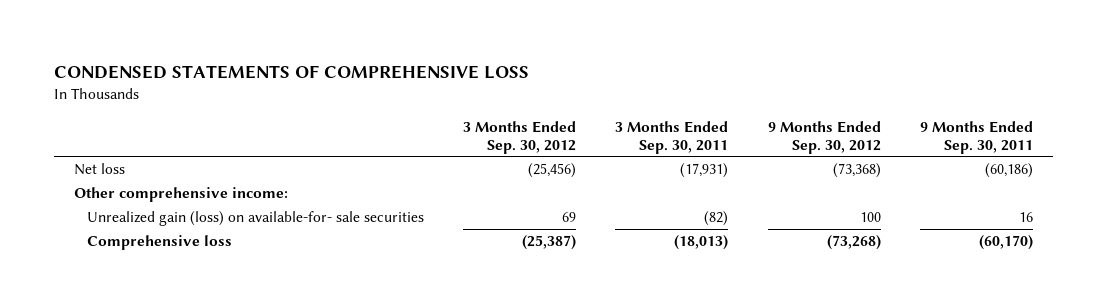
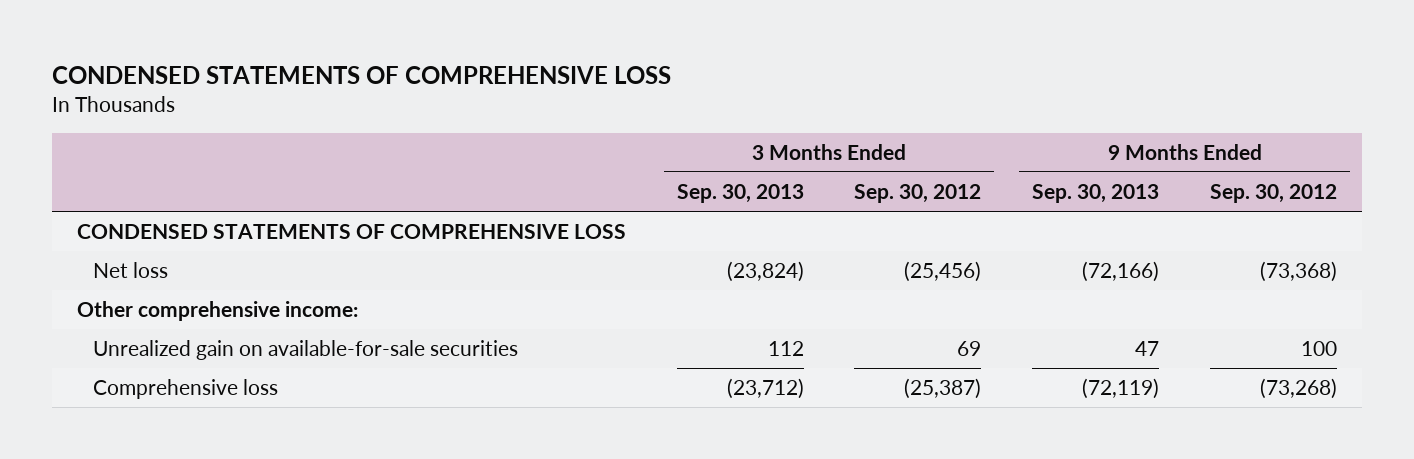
[615,120,729,154] 3 Months Ended Sep. 30, 2011 -> none
[919,120,1033,154] 9 Months Ended Sep. 30, 2011 -> none
none -> [676,184,804,204] Sep. 30, 2013
none -> [1032,184,1160,204] Sep. 30, 2013
none -> [77,224,627,240] CONDENSED STATEMENTS OF COMPREHENSIVE LOSS
[86,210,424,226] Unrealized gain (loss) on available-for- sale securities -> [92,340,518,361] Unrealized gain on available-for-sale securities

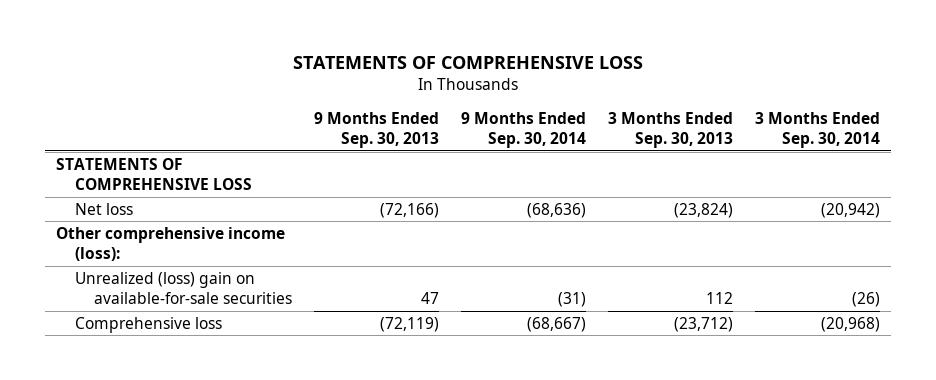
[51,65,671,84] CONDENSED STATEMENTS OF COMPREHENSIVE LOSS -> [293,56,644,70] STATEMENTS OF COMPREHENSIVE LOSS
[854,184,982,204] Sep. 30, 2012 -> none
[1209,184,1337,204] Sep. 30, 2012 -> none
none -> [461,111,587,149] 9 Months Ended Sep. 30, 2014
none -> [755,111,881,149] 3 Months Ended Sep. 30, 2014
[77,224,627,240] CONDENSED STATEMENTS OF COMPREHENSIVE LOSS -> [55,157,253,191] STATEMENTS OF COMPREHENSIVE LOSS
[77,301,359,322] Other comprehensive income: -> [55,226,285,262] Other comprehensive income (loss):
[92,340,518,361] Unrealized gain on available-for-sale securities -> [75,271,293,305] Unrealized (loss) gain on available-for-sale securities

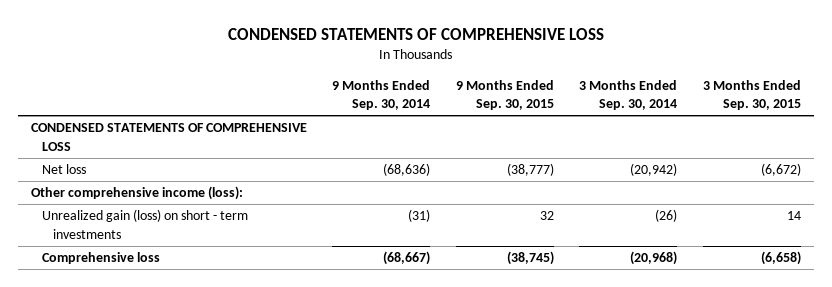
[293,56,644,70] STATEMENTS OF COMPREHENSIVE LOSS -> [227,28,604,41] CONDENSED STATEMENTS OF COMPREHENSIVE LOSS
[314,111,440,149] 9 Months Ended Sep. 30, 2013 -> none
[608,111,734,149] 3 Months Ended Sep. 30, 2013 -> none
none -> [455,79,554,111] 9 Months Ended Sep. 30, 2015
none -> [702,79,801,111] 3 Months Ended Sep. 30, 2015
[55,157,253,191] STATEMENTS OF COMPREHENSIVE LOSS -> [30,123,307,151] CONDENSED STATEMENTS OF COMPREHENSIVE LOSS
[75,271,293,305] Unrealized (loss) gain on available-for-sale securities -> [41,209,248,239] Unrealized gain (loss) on short - term investments

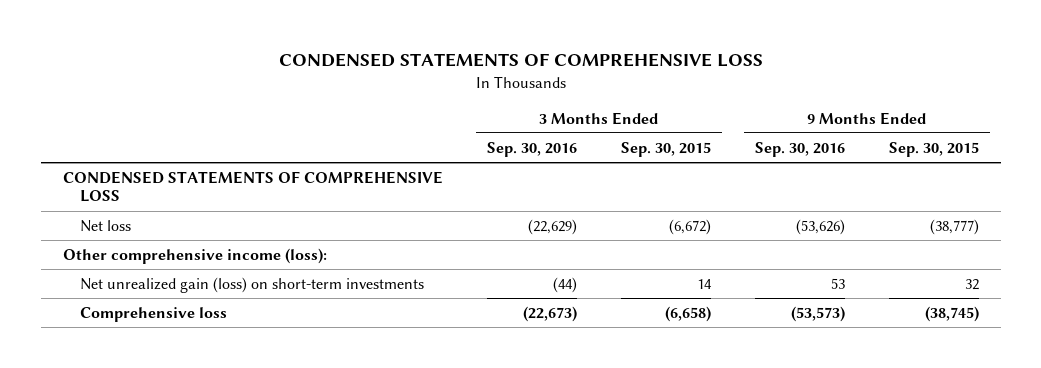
[332,79,431,111] 9 Months Ended Sep. 30, 2014 -> none
[579,79,678,111] 3 Months Ended Sep. 30, 2014 -> none
none -> [486,141,577,157] Sep. 30, 2016
none -> [754,141,845,157] Sep. 30, 2016
[41,209,248,239] Unrealized gain (loss) on short - term investments -> [79,276,424,293] Net unrealized gain (loss) on short-term investments

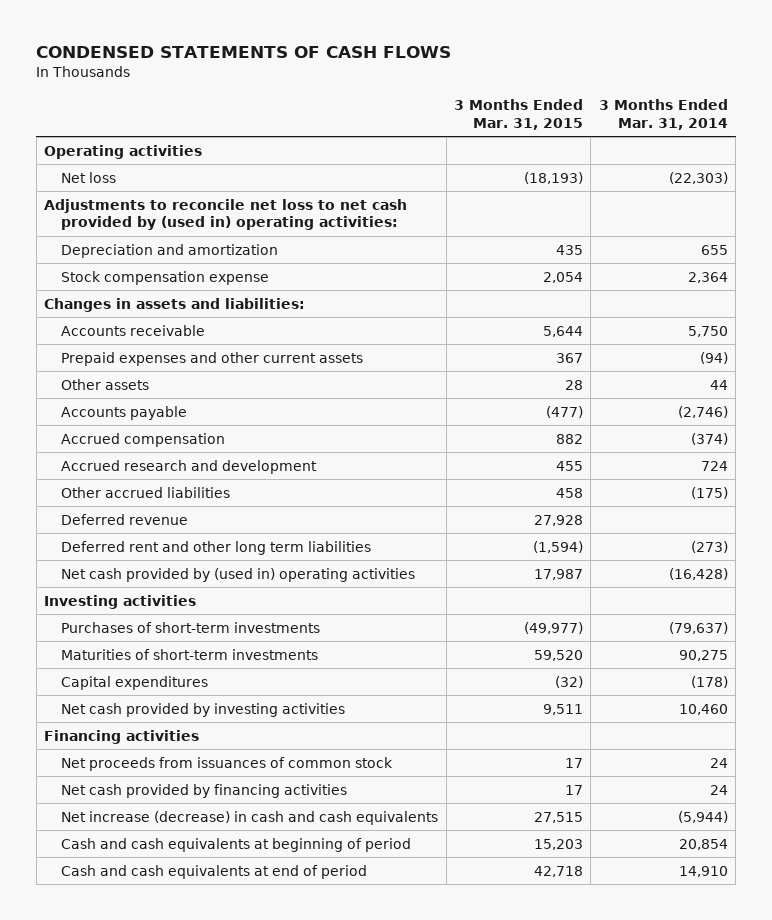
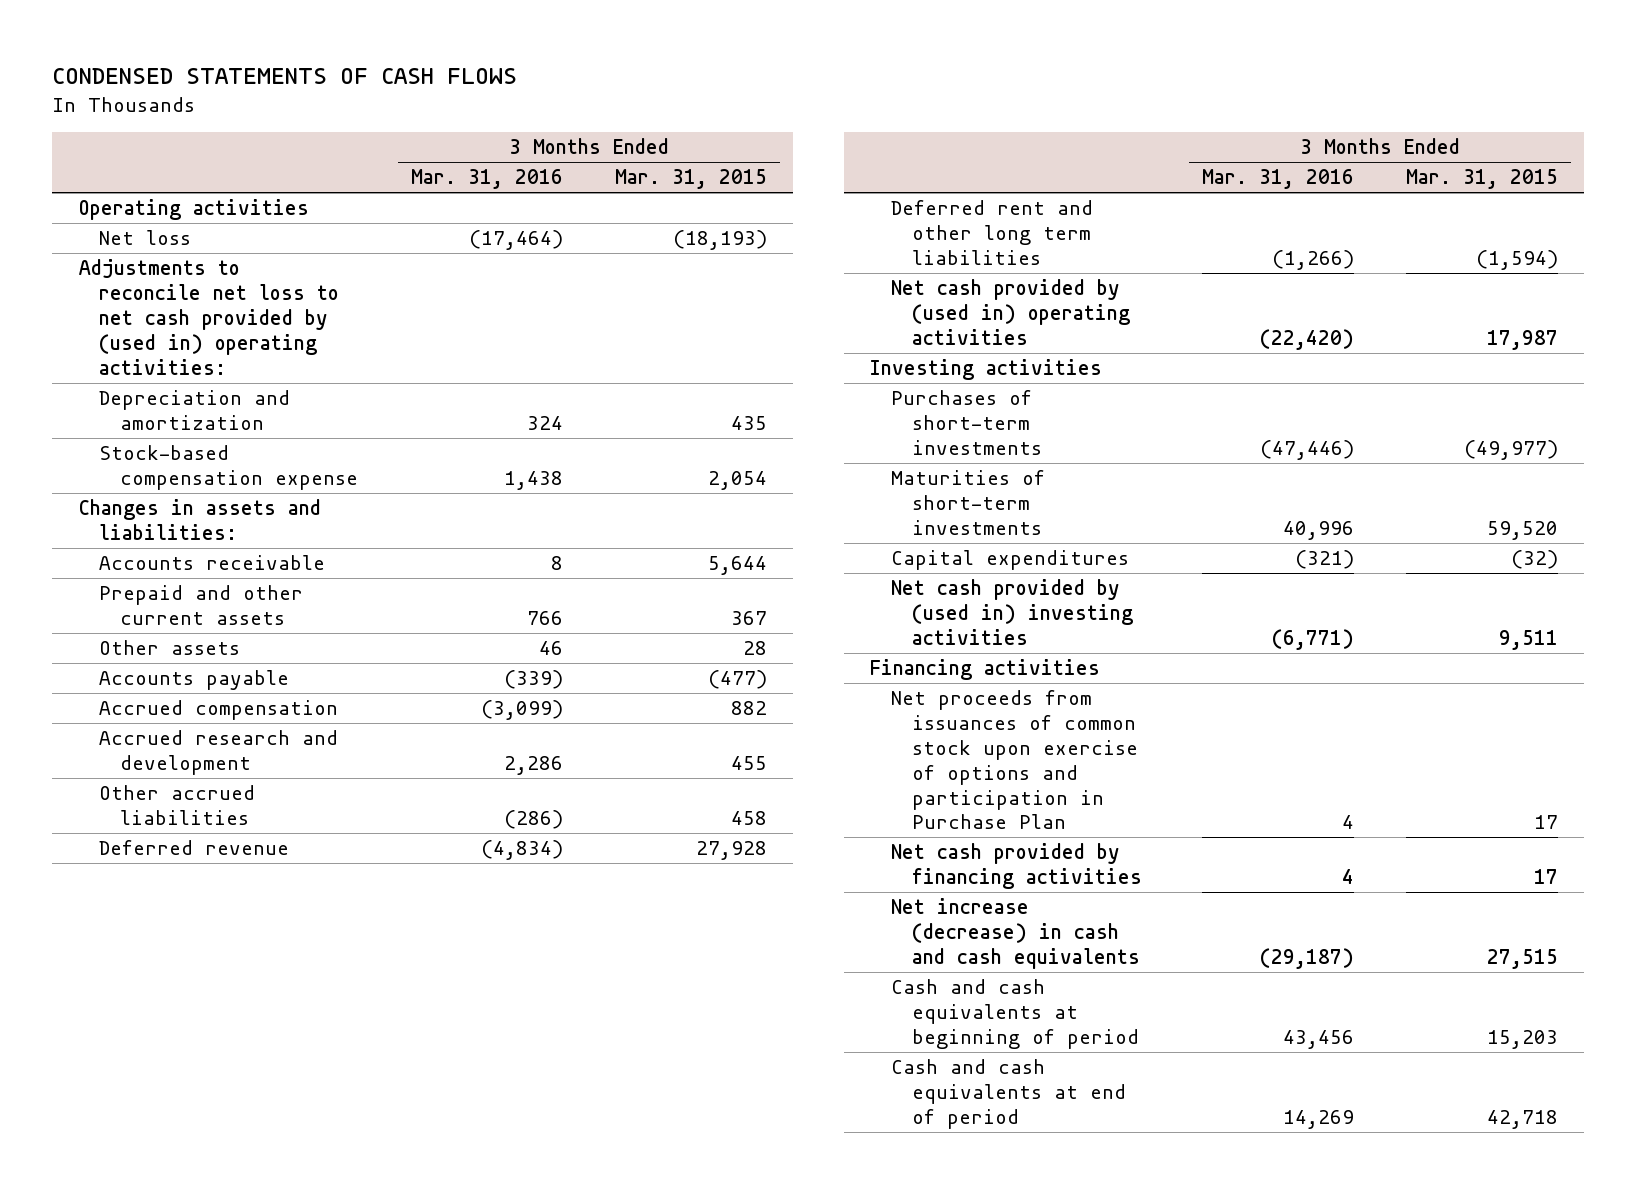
[598,99,728,130] 3 Months Ended Mar. 31, 2014 -> none
none -> [410,169,563,190] Mar. 31, 2016
[61,270,270,285] Stock compensation expense -> [99,445,359,490] Stock-based compensation expense
[61,351,364,366] Prepaid expenses and other current assets -> [99,585,304,625] Prepaid and other current assets
[61,702,346,717] Net cash provided by investing activities -> [890,579,1133,645] Net cash provided by (used in) investing activities
[61,756,394,771] Net proceeds from issuances of common stock -> none
none -> [890,690,1138,830] Net proceeds from issuances of common stock upon exercise of options and participation in Purchase Plan

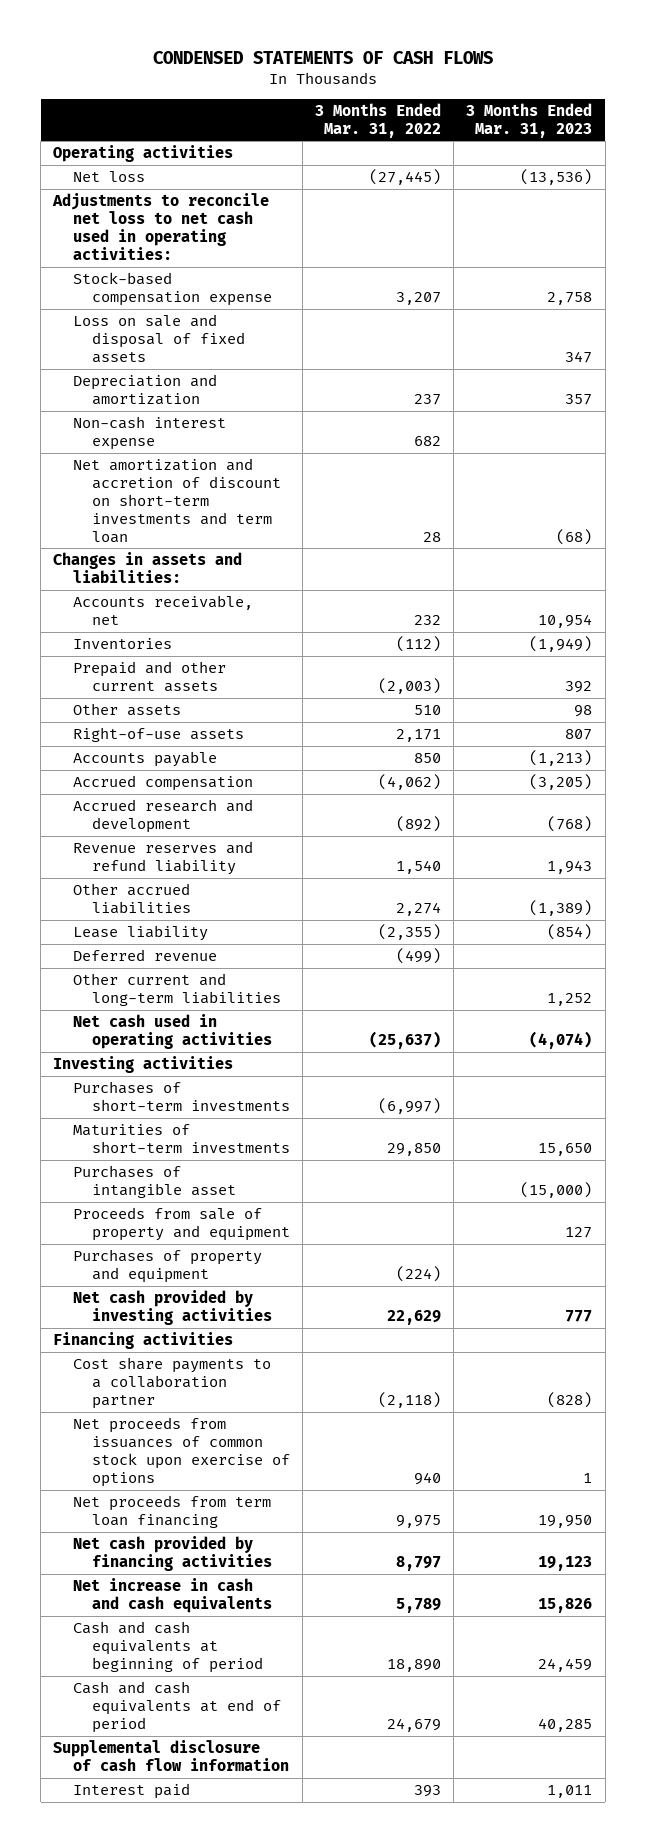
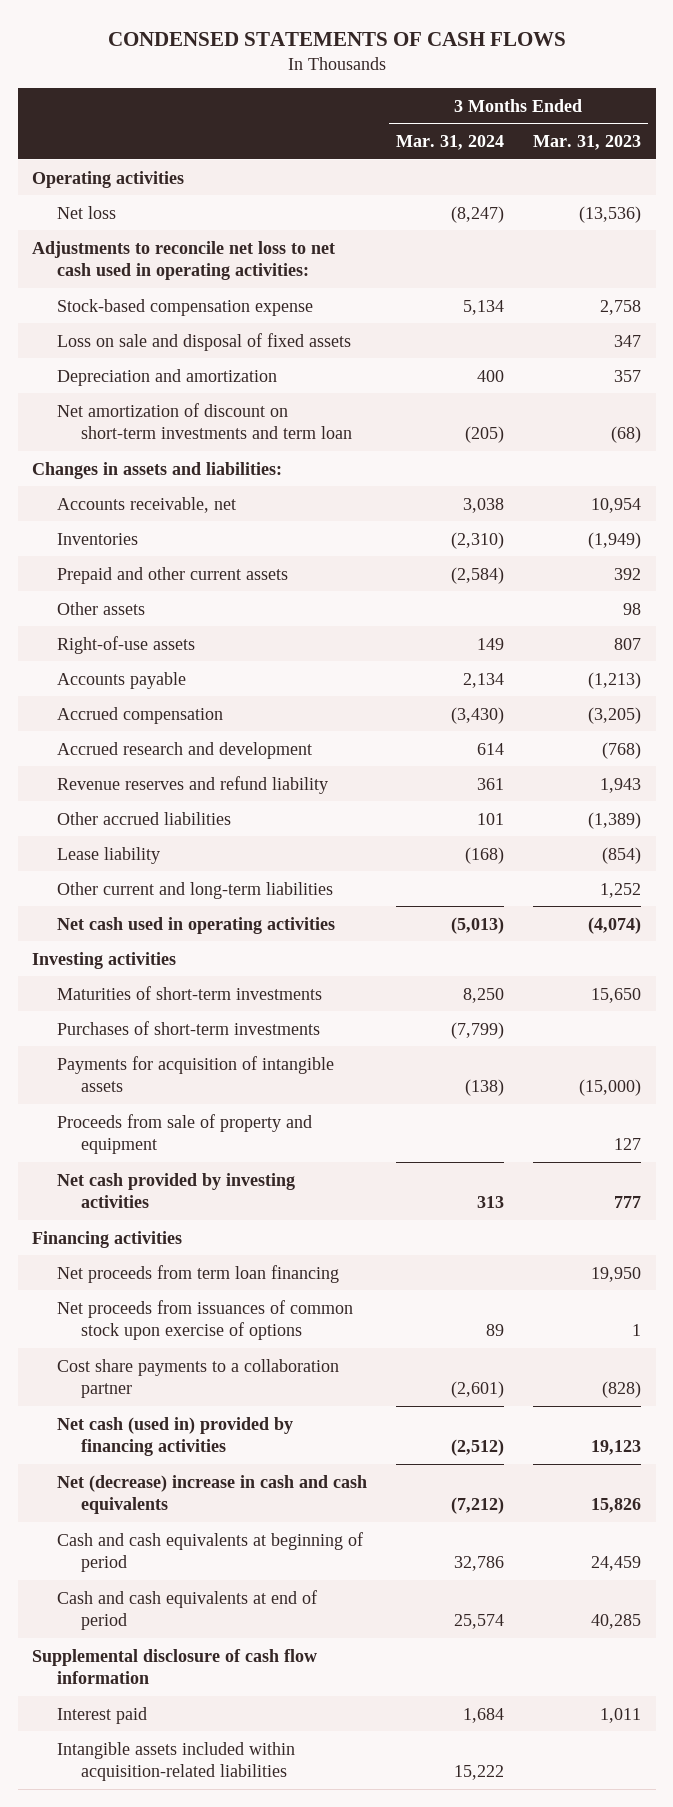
[315,102,442,138] 3 Months Ended Mar. 31, 2022 -> none
none -> [395,135,504,151] Mar. 31, 2024
[72,416,226,451] Non-cash interest expense -> none
[72,458,281,543] Net amortization and accretion of discount on short-term investments and term loan -> [56,402,352,440] Net amortization of discount on short-term investments and term loan
[72,949,217,962] Deferred revenue -> none
[72,1081,290,1112] Purchases of short-term investments -> [56,1020,320,1035] Purchases of short-term investments
[72,1165,236,1199] Purchases of intangible asset -> [56,1055,334,1093] Payments for acquisition of intangible assets
[72,1249,262,1284] Purchases of property and equipment -> none
[72,1417,290,1487] Net proceeds from issuances of common stock upon exercise of options -> [56,1299,353,1341] Net proceeds from issuances of common stock upon exercise of options
[72,1357,271,1409] Cost share payments to a collaboration partner -> [56,1358,339,1399] Cost share payments to a collaboration partner
[72,1536,272,1572] Net cash provided by financing activities -> [56,1416,293,1457] Net cash (used in) provided by financing activities
[72,1578,272,1614] Net increase in cash and cash equivalents -> [56,1474,367,1515] Net (decrease) increase in cash and cash equivalents
none -> [56,1741,295,1782] Intangible assets included within acquisition-related liabilities

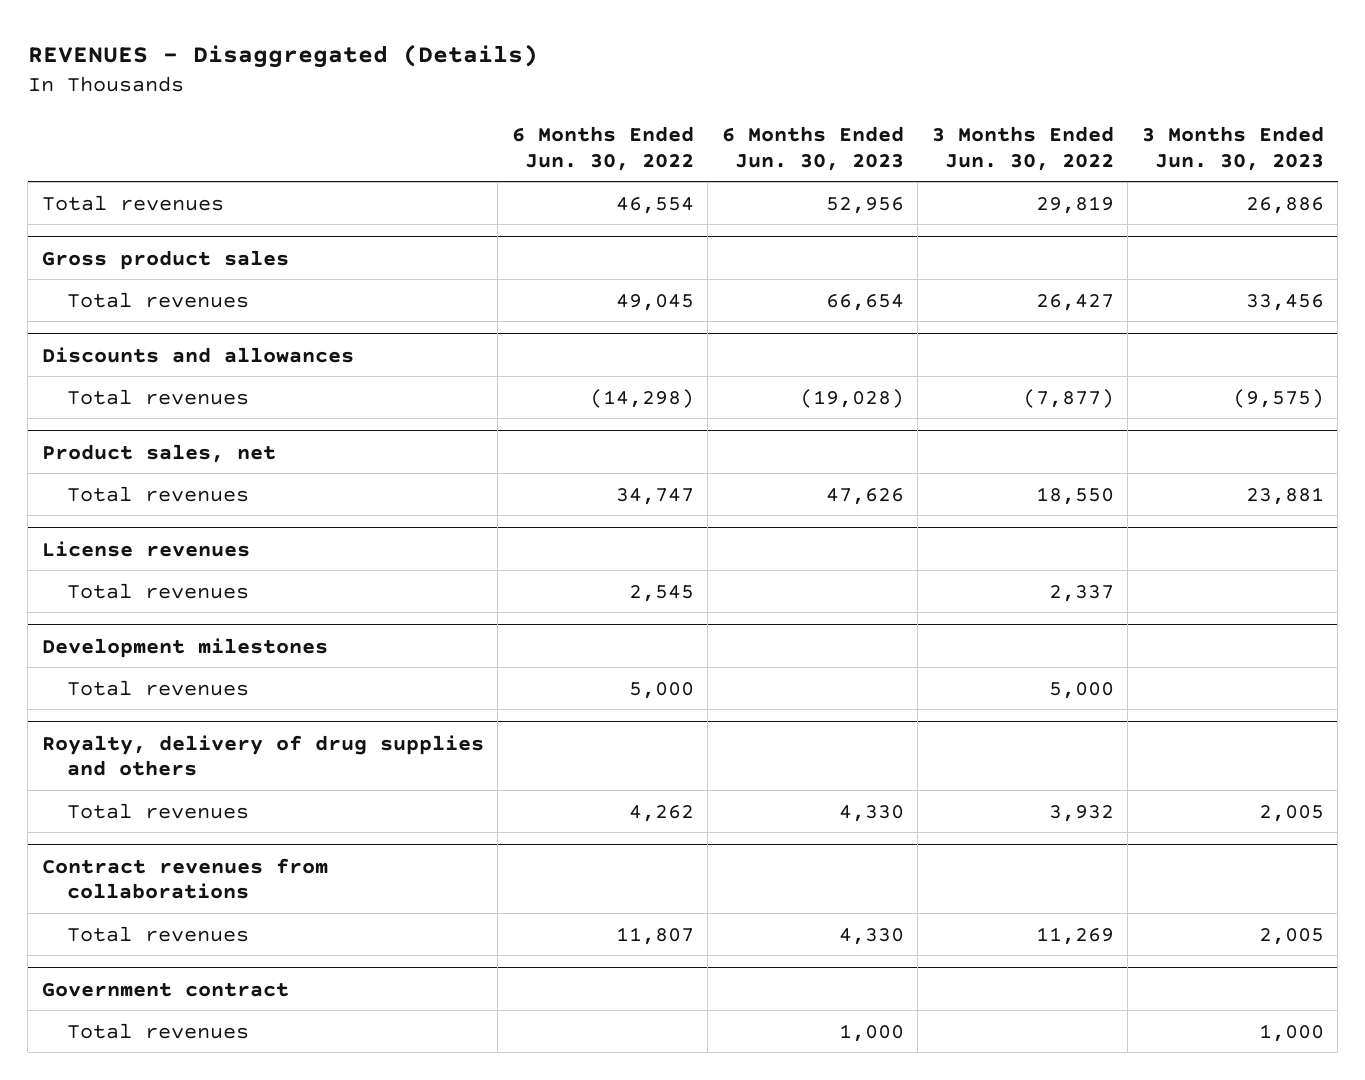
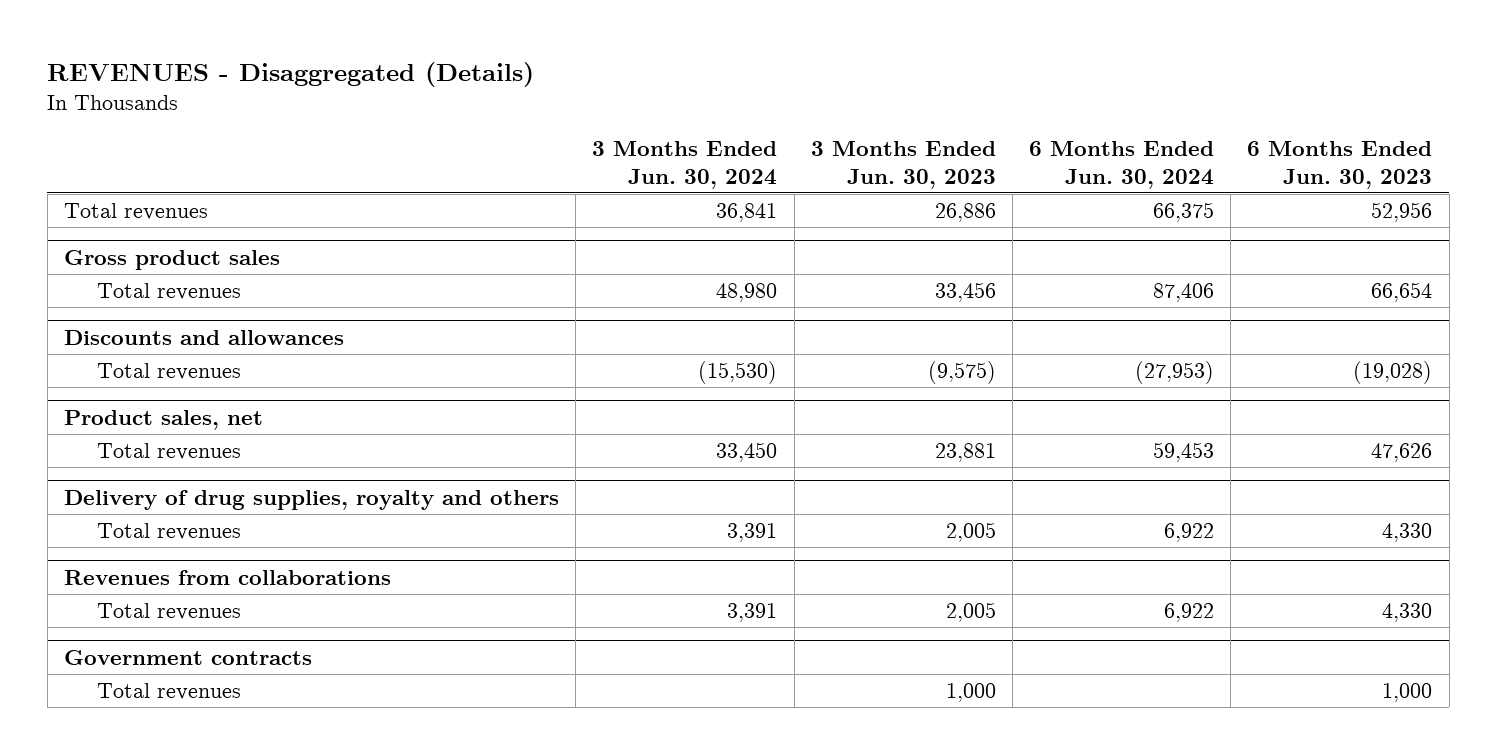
[511,125,694,171] 6 Months Ended Jun. 30, 2022 -> none
[931,125,1114,171] 3 Months Ended Jun. 30, 2022 -> none
none -> [592,140,778,189] 3 Months Ended Jun. 30, 2024
none -> [1029,140,1215,189] 6 Months Ended Jun. 30, 2024
[41,540,250,557] License revenues -> none
[66,582,249,599] Total revenues -> none
[41,637,328,658] Development milestones -> none
[66,679,249,696] Total revenues -> none
[41,734,484,777] Royalty, delivery of drug supplies and others -> [64,490,560,511] Delivery of drug supplies, royalty and others
[41,857,328,900] Contract revenues from collaborations -> [64,570,392,586] Revenues from collaborations
[41,982,289,997] Government contract -> [64,650,313,666] Government contracts

